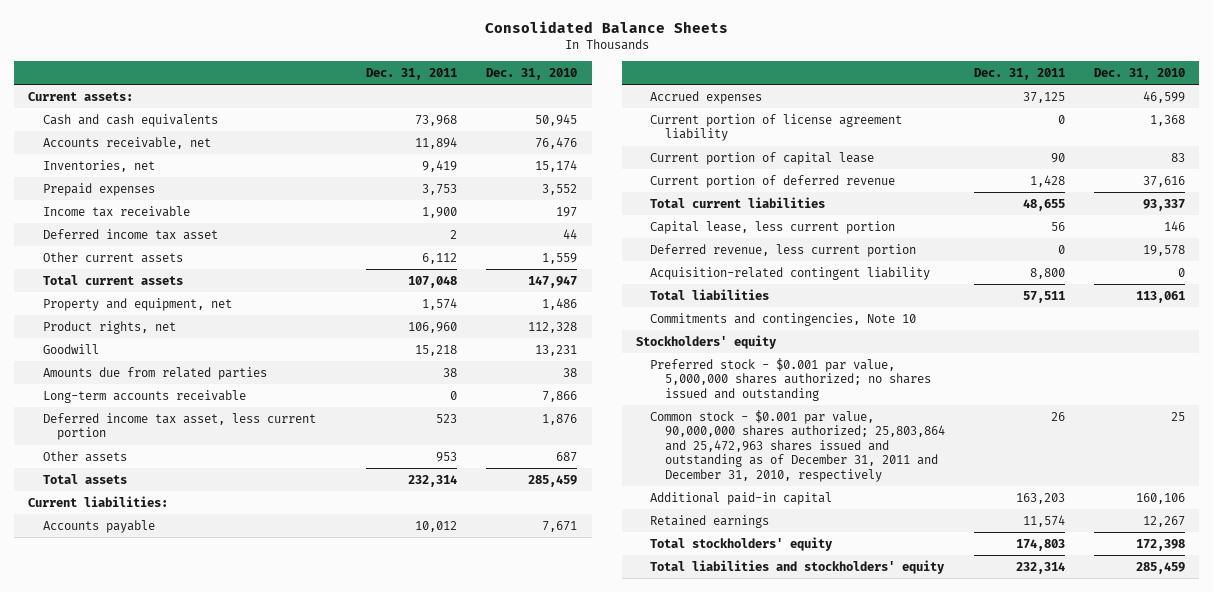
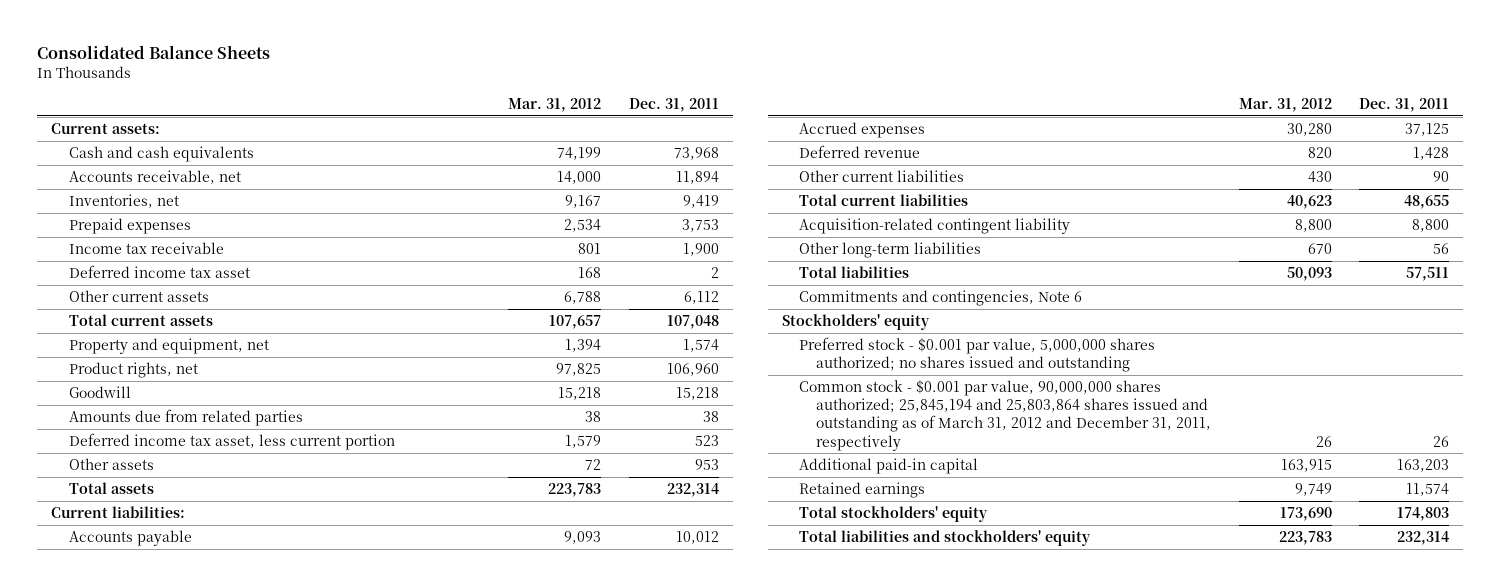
[486,67,578,80] Dec. 31, 2010 -> none
none -> [508,98,602,113] Mar. 31, 2012
[42,389,246,403] Long-term accounts receivable -> none
[650,113,903,142] Current portion of license agreement liability -> none
[650,151,875,165] Current portion of capital lease -> none
[650,174,896,188] Current portion of deferred revenue -> [799,144,921,158] Deferred revenue
none -> [799,169,965,182] Other current liabilities
[650,220,896,234] Capital lease, less current portion -> none
[650,243,917,257] Deferred revenue, less current portion -> none
none -> [799,241,982,258] Other long-term liabilities
[650,312,917,326] Commitments and contingencies, Note 10 -> [799,289,1083,306] Commitments and contingencies, Note 6
[650,409,945,482] Common stock - $0.001 par value, 90,000,000 shares authorized; 25,803,864 and 25,472,963 shares issued and outstanding as of December 31, 2011 and December 31, 2010, respectively -> [799,379,1212,451] Common stock - $0.001 par value, 90,000,000 shares authorized; 25,845,194 and 25,803,864 shares issued and outstanding as of March 31, 2012 and December 31, 2011, respectively

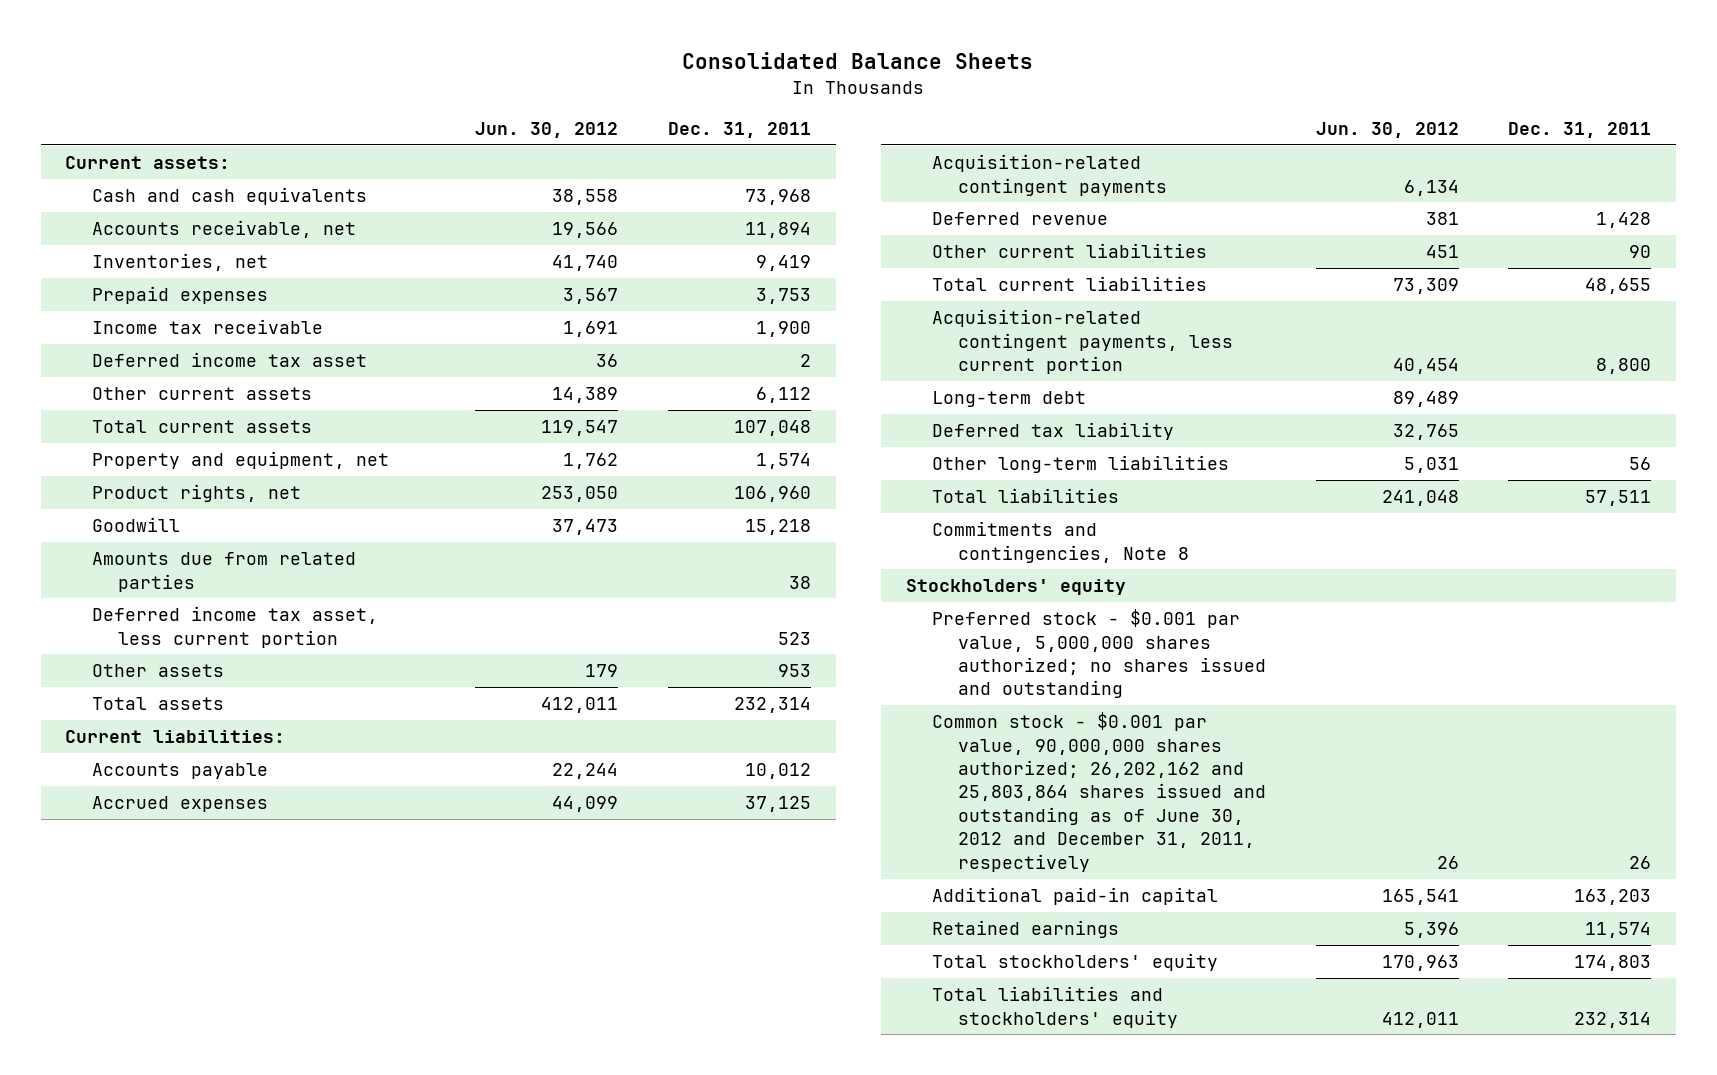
[508,98,602,113] Mar. 31, 2012 -> none
none -> [475,121,619,138] Jun. 30, 2012
none -> [932,154,1168,196] Acquisition-related contingent payments
[799,217,1071,234] Acquisition-related contingent liability -> none
none -> [932,309,1234,374] Acquisition-related contingent payments, less current portion
none -> [932,391,1087,408] Long-term debt
none -> [932,422,1175,441] Deferred tax liability
[799,289,1083,306] Commitments and contingencies, Note 6 -> [932,521,1190,563] Commitments and contingencies, Note 8
[799,379,1212,451] Common stock - $0.001 par value, 90,000,000 shares authorized; 25,845,194 and 25,803,864 shares issued and outstanding as of March 31, 2012 and December 31, 2011, respectively -> [932,712,1267,872] Common stock - $0.001 par value, 90,000,000 shares authorized; 26,202,162 and 25,803,864 shares issued and outstanding as of June 30, 2012 and December 31, 2011, respectively

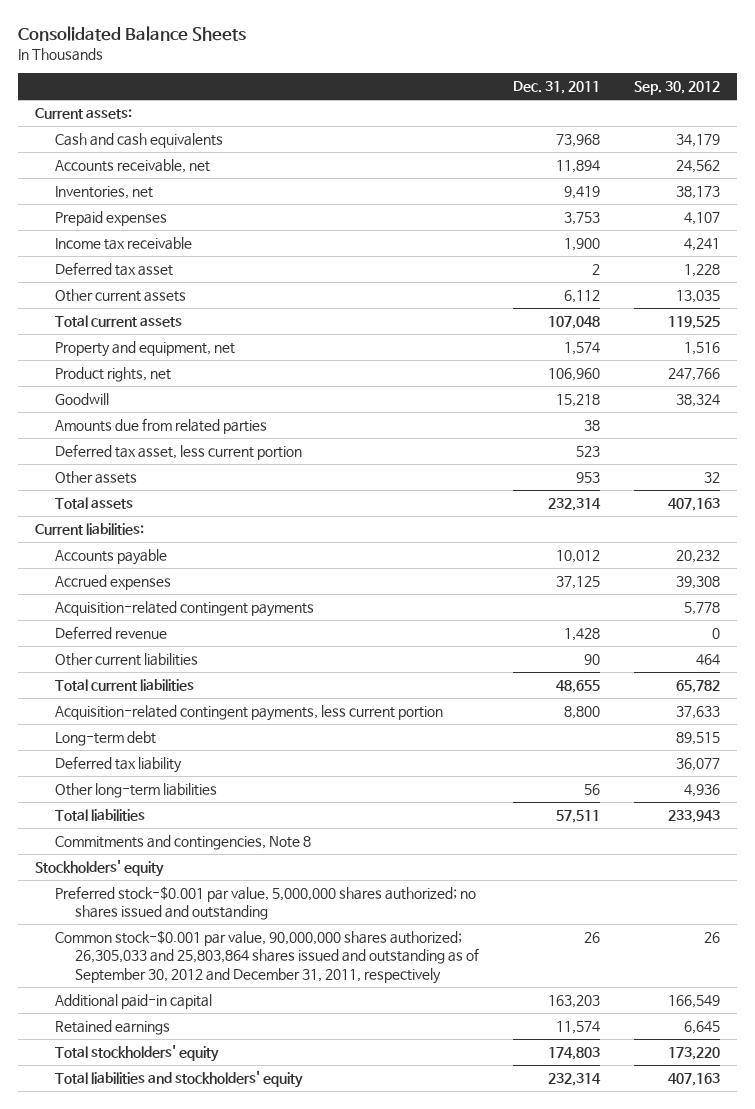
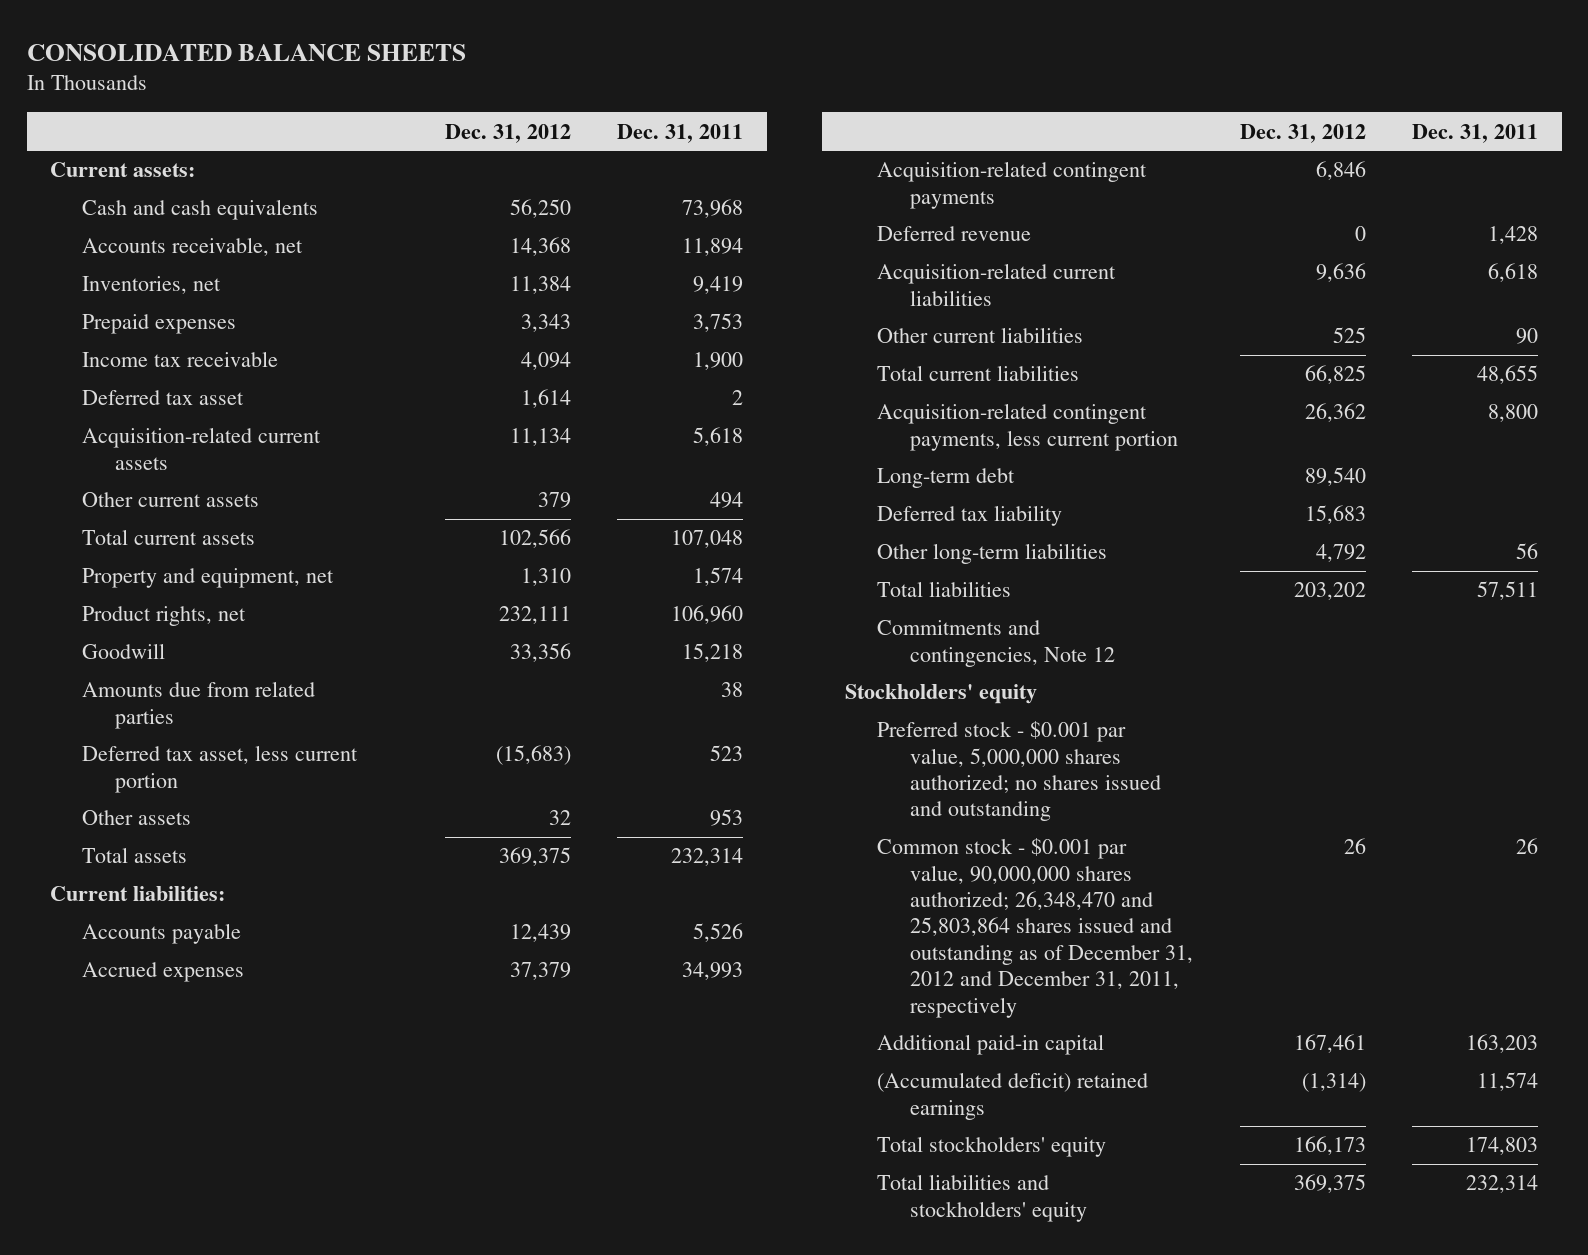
[17,25,246,41] Consolidated Balance Sheets -> [26,43,466,61] CONSOLIDATED BALANCE SHEETS
[634,81,721,96] Sep. 30, 2012 -> none
none -> [444,123,571,143] Dec. 31, 2012
none -> [82,427,322,470] Acquisition-related current assets
[563,290,600,304] 6,112 -> [710,492,744,509] 494
[555,550,600,564] 10,012 -> [693,923,744,943] 5,526
[555,576,600,590] 37,125 -> [682,962,744,981] 34,993
none -> [877,263,1117,306] Acquisition-related current liabilities
[54,835,311,851] Commitments and contingencies, Note 8 -> [877,620,1116,667] Commitments and contingencies, Note 12
[54,886,476,921] Preferred stock-$0.001 par value, 5,000,000 shares authorized; no shares issued and outstanding -> [877,721,1162,822] Preferred stock - $0.001 par value, 5,000,000 shares authorized; no shares issued and outstanding
[54,930,479,984] Common stock-$0.001 par value, 90,000,000 shares authorized; 26,305,033 and 25,803,864 shares issued and outstanding as of September 30, 2012 and December 31, 2011, respectively -> [877,838,1194,1018] Common stock - $0.001 par value, 90,000,000 shares authorized; 26,348,470 and 25,803,864 shares issued and outstanding as of December 31, 2012 and December 31, 2011, respectively
[54,1020,170,1036] Retained earnings -> [877,1072,1149,1120] (Accumulated deficit) retained earnings

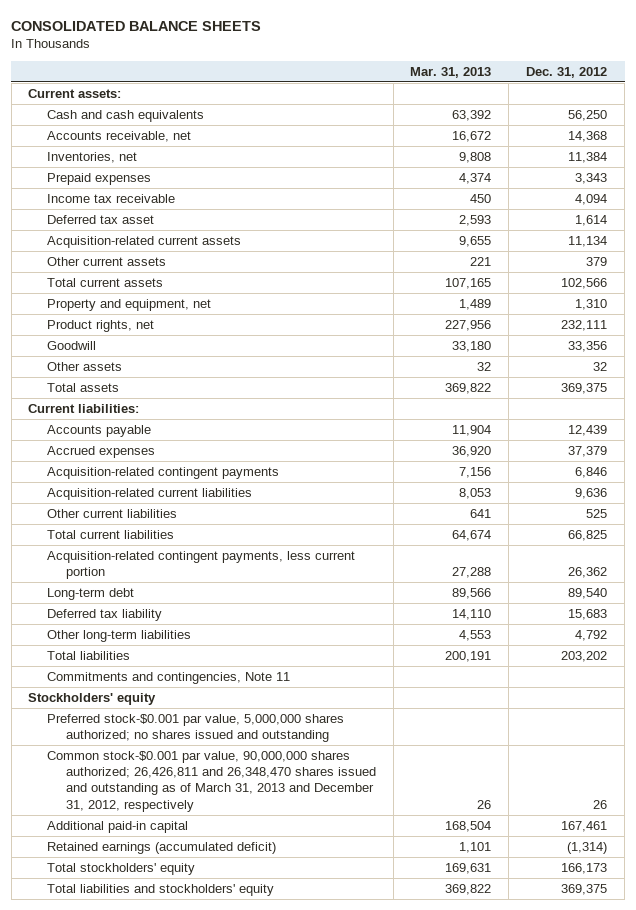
[617,123,744,143] Dec. 31, 2011 -> none
none -> [410,66,492,78] Mar. 31, 2013
[82,681,316,729] Amounts due from related parties -> none
[82,745,359,793] Deferred tax asset, less current portion -> none
[877,226,1032,242] Deferred revenue -> none
[877,620,1116,667] Commitments and contingencies, Note 12 -> [47,671,291,684] Commitments and contingencies, Note 11
[877,721,1162,822] Preferred stock - $0.001 par value, 5,000,000 shares authorized; no shares issued and outstanding -> [47,713,345,743] Preferred stock-$0.001 par value, 5,000,000 shares authorized; no shares issued and outstanding
[877,838,1194,1018] Common stock - $0.001 par value, 90,000,000 shares authorized; 26,348,470 and 25,803,864 shares issued and outstanding as of December 31, 2012 and December 31, 2011, respectively -> [47,750,376,812] Common stock-$0.001 par value, 90,000,000 shares authorized; 26,426,811 and 26,348,470 shares issued and outstanding as of March 31, 2013 and December 31, 2012, respectively
[877,1072,1149,1120] (Accumulated deficit) retained earnings -> [47,841,277,854] Retained earnings (accumulated deficit)

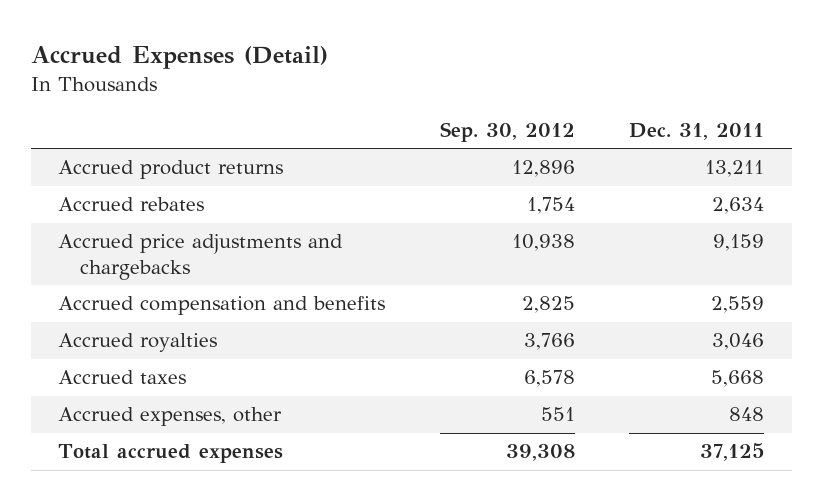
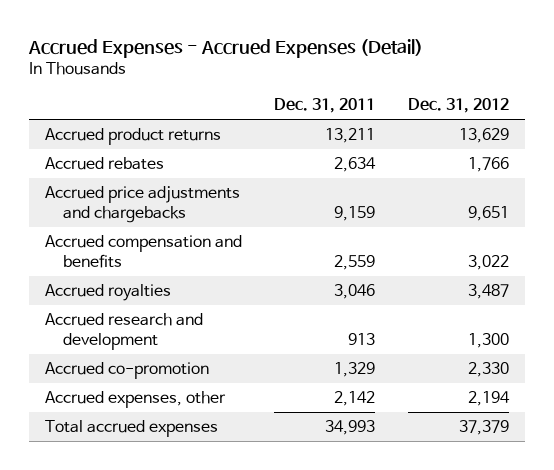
[30,45,328,69] Accrued Expenses (Detail) -> [28,39,424,59] Accrued Expenses - Accrued Expenses (Detail)
[439,121,575,142] Sep. 30, 2012 -> none
none -> [407,98,509,114] Dec. 31, 2012
[58,370,187,385] Accrued taxes -> none
none -> [45,313,204,350] Accrued research and development
none -> [45,362,210,380] Accrued co-promotion
[729,407,765,422] 848 -> [334,391,376,407] 2,142
[700,443,765,462] 37,125 -> [325,420,376,436] 34,993

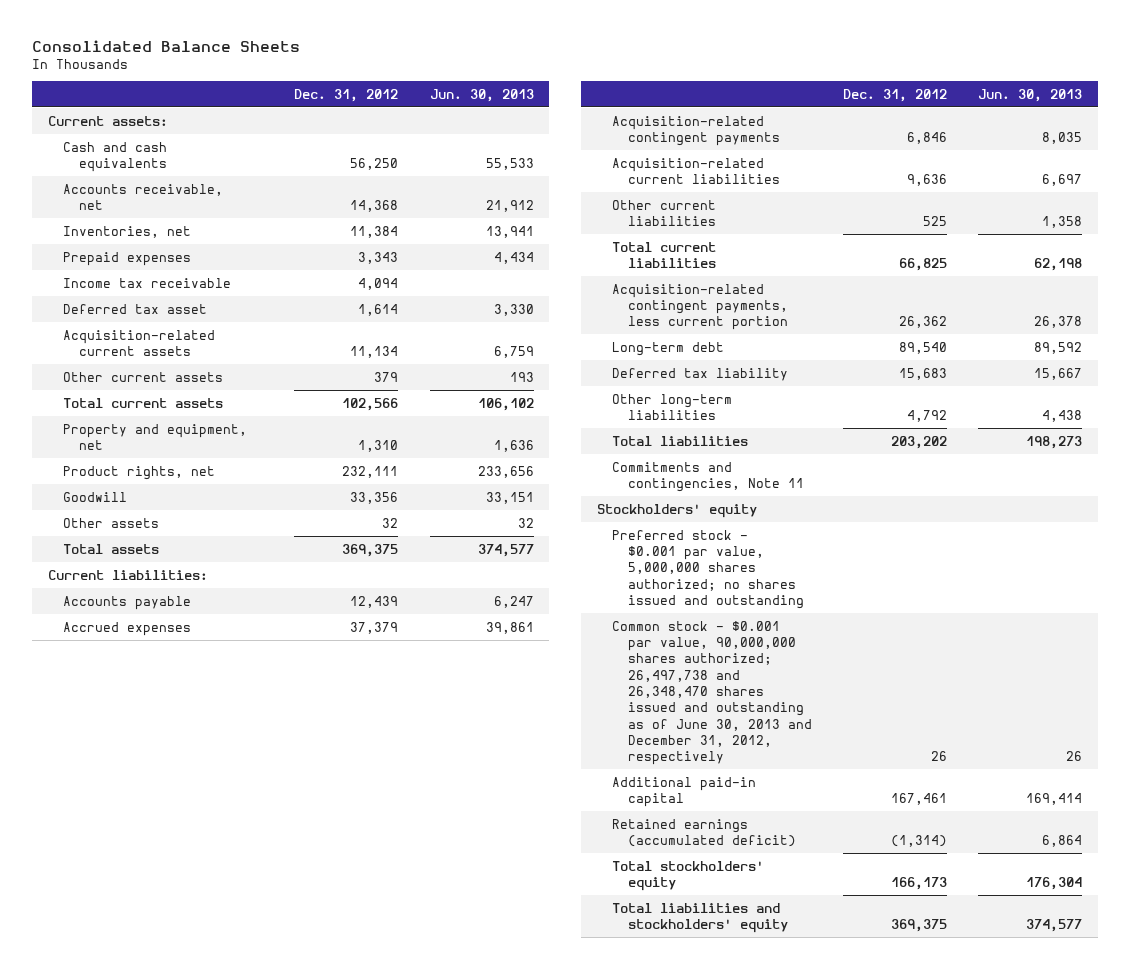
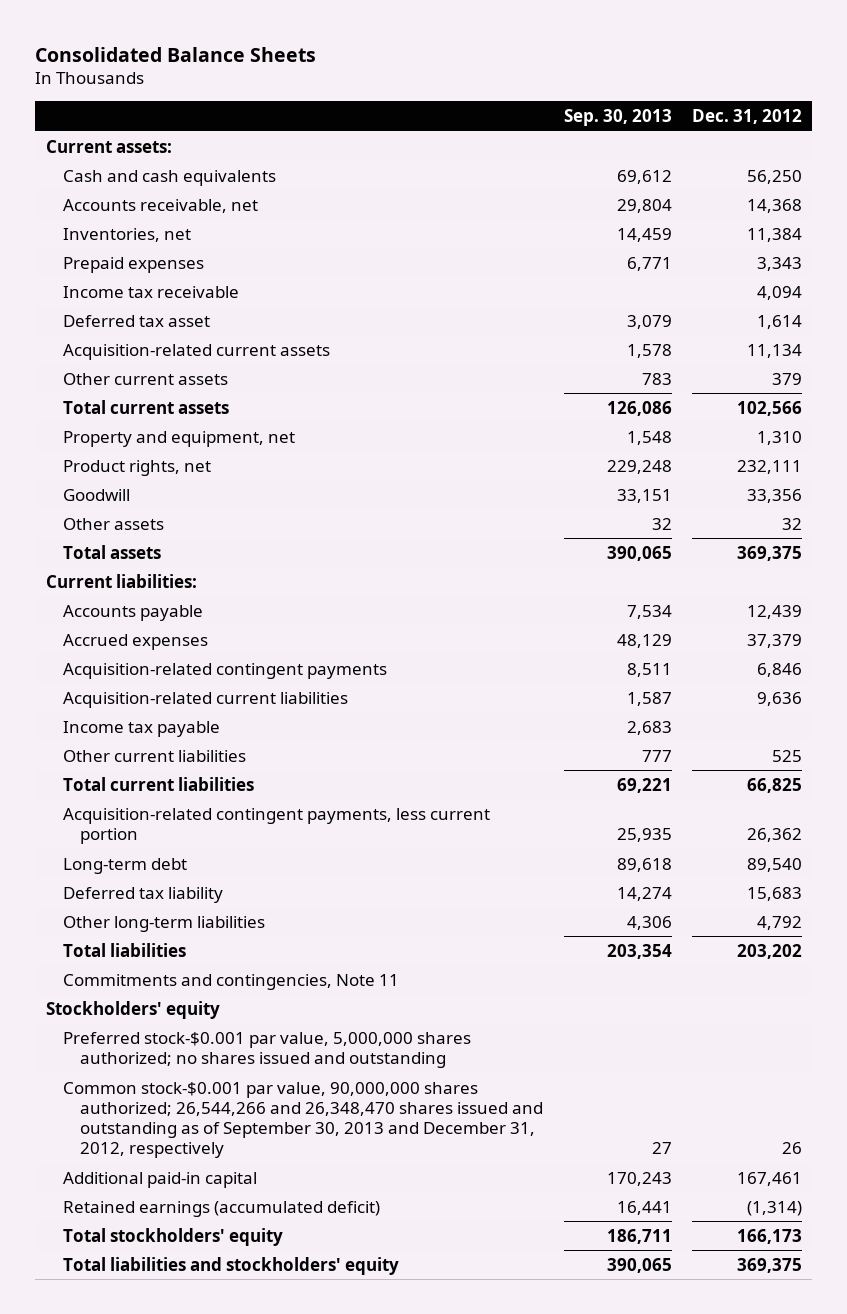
[429,88,534,102] Jun. 30, 2013 -> none
none -> [563,108,672,126] Sep. 30, 2013
none -> [63,720,221,737] Income tax payable
[612,529,804,609] Preferred stock - $0.001 par value, 5,000,000 shares authorized; no shares issued and outstanding -> [63,1031,472,1068] Preferred stock-$0.001 par value, 5,000,000 shares authorized; no shares issued and outstanding
[612,620,812,766] Common stock - $0.001 par value, 90,000,000 shares authorized; 26,497,738 and 26,348,470 shares issued and outstanding as of June 30, 2013 and December 31, 2012, respectively -> [63,1081,544,1159] Common stock-$0.001 par value, 90,000,000 shares authorized; 26,544,266 and 26,348,470 shares issued and outstanding as of September 30, 2013 and December 31, 2012, respectively

